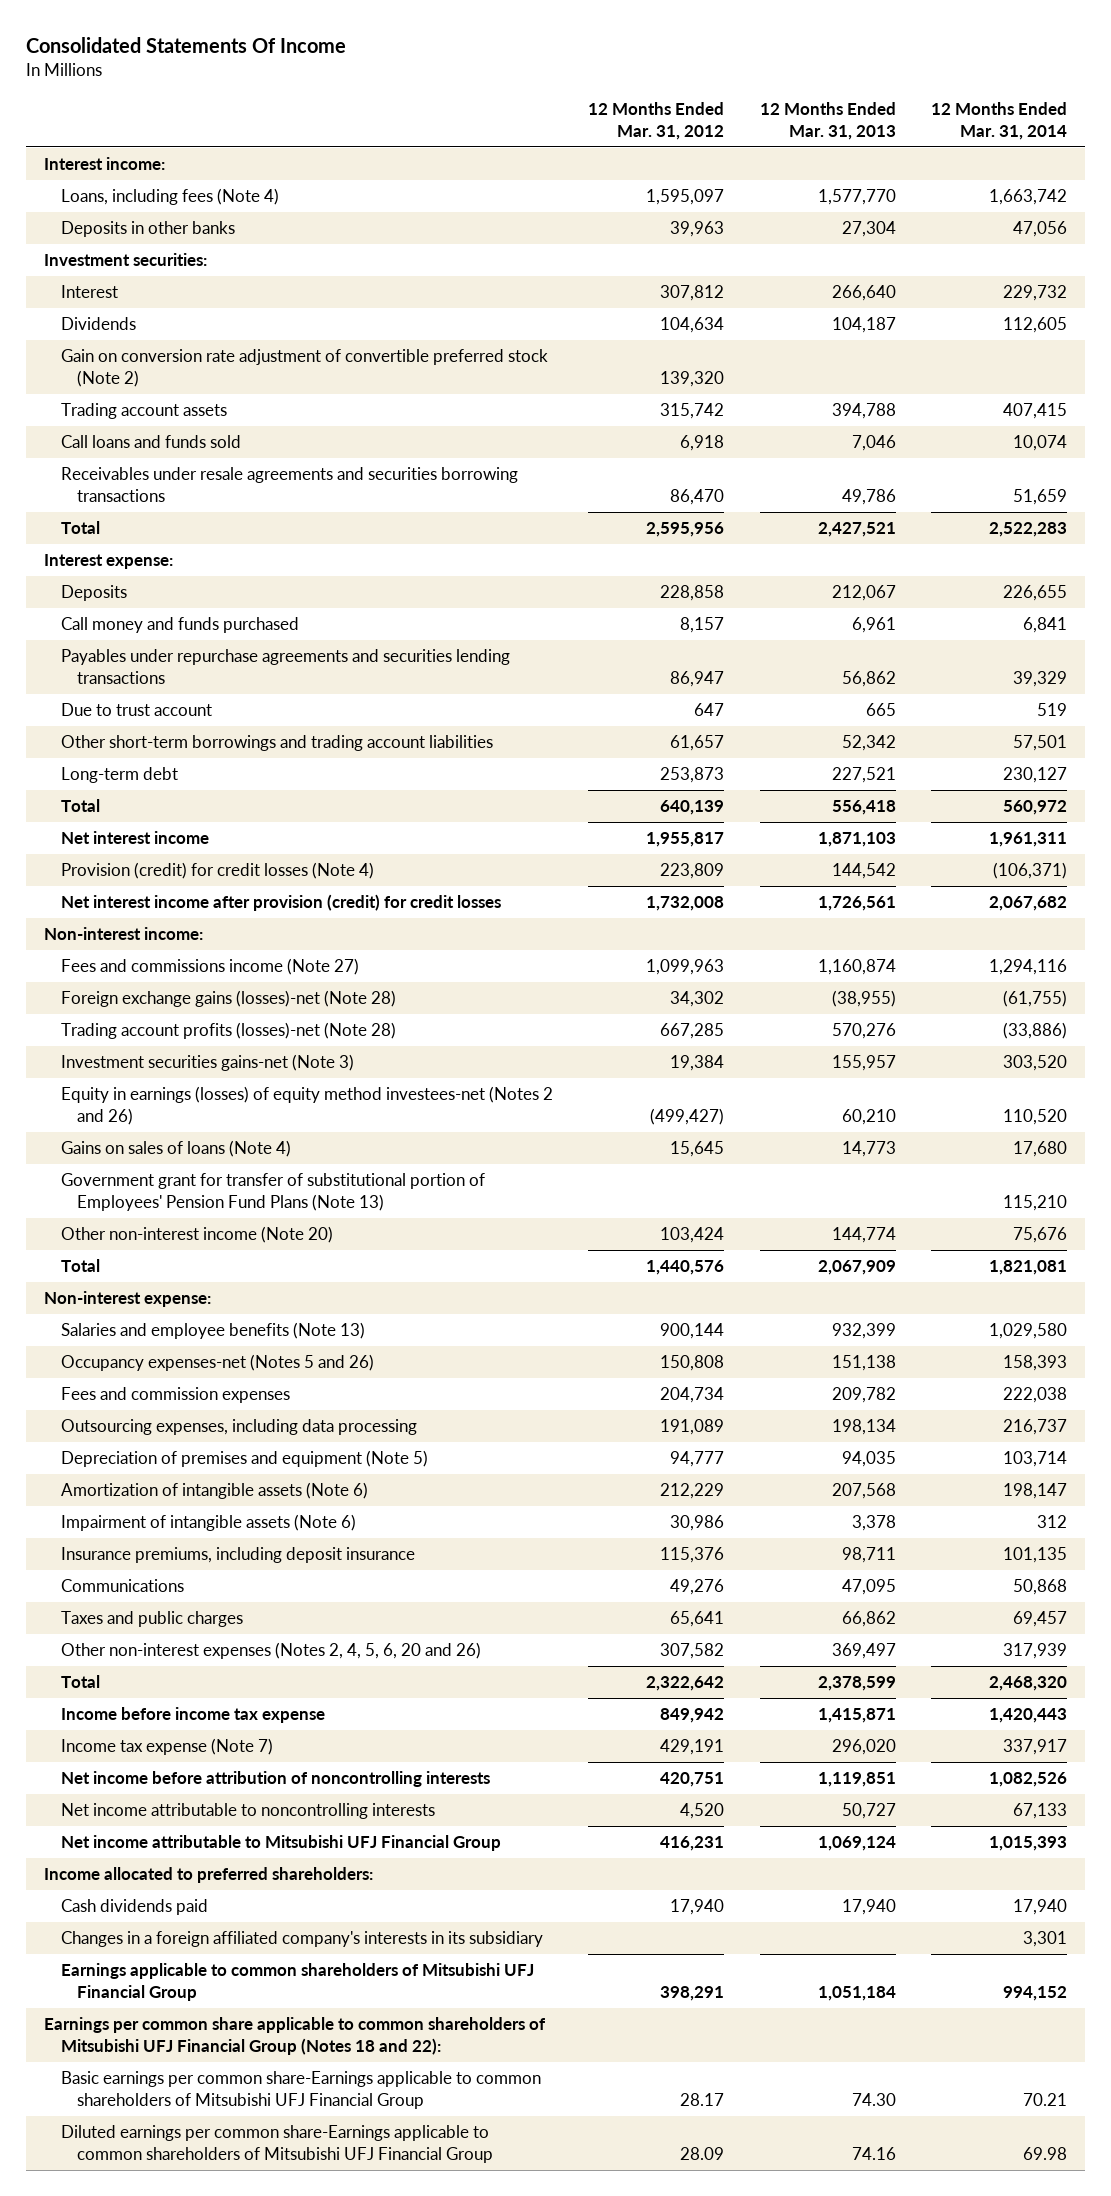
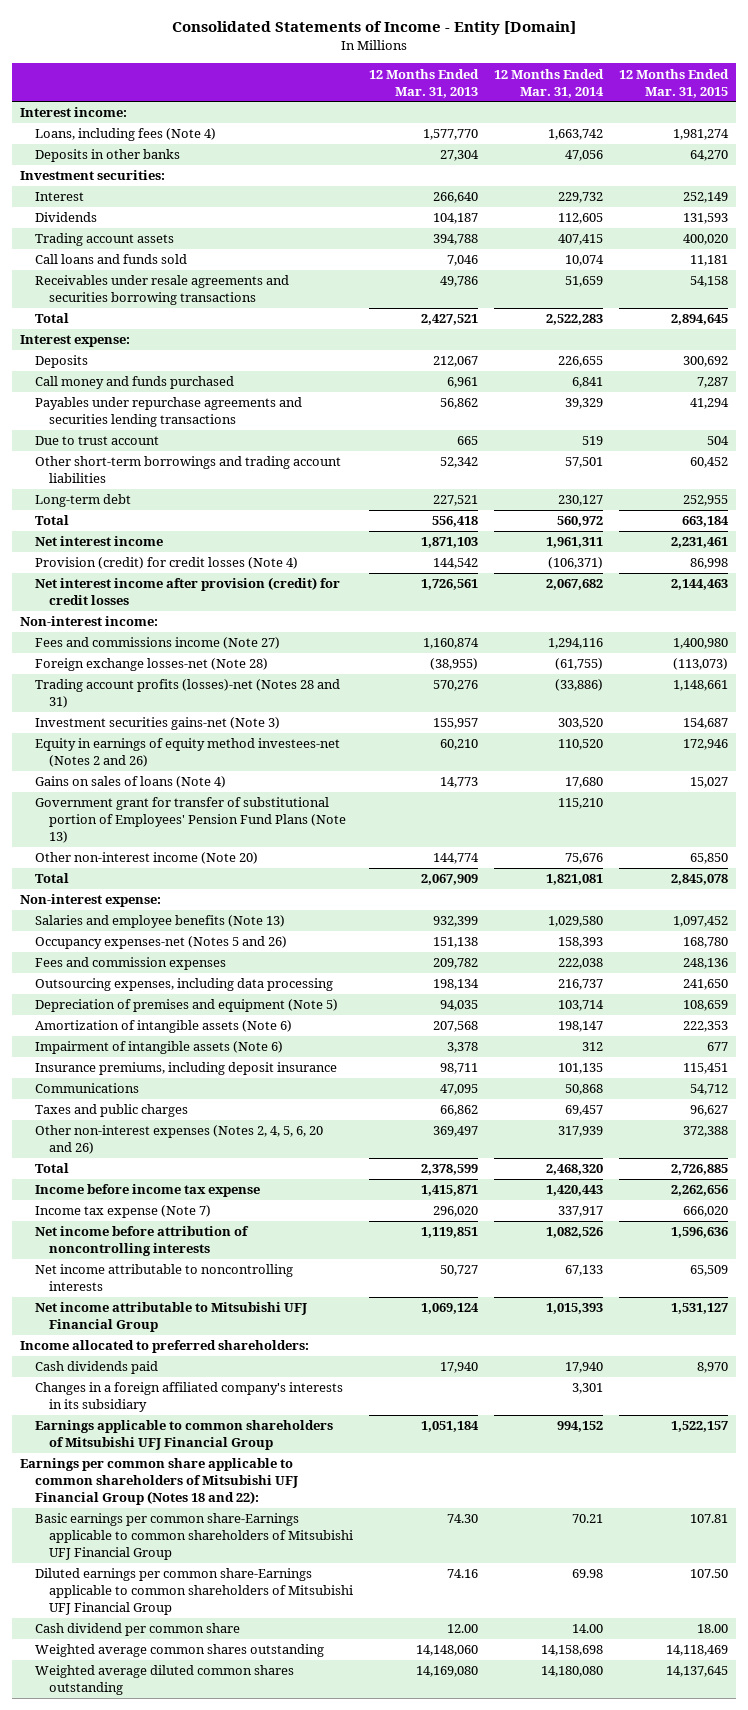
[26,36,347,53] Consolidated Statements Of Income -> [171,21,576,36] Consolidated Statements of Income - Entity [Domain]
[588,101,725,140] 12 Months Ended Mar. 31, 2012 -> none
none -> [618,68,729,98] 12 Months Ended Mar. 31, 2015
[60,349,548,387] Gain on conversion rate adjustment of convertible preferred stock (Note 2) -> none
[60,990,396,1008] Foreign exchange gains (losses)-net (Note 28) -> [34,658,268,672] Foreign exchange losses-net (Note 28)
[60,1022,396,1040] Trading account profits (losses)-net (Note 28) -> [34,679,340,709] Trading account profits (losses)-net (Notes 28 and 31)
[60,1086,553,1125] Equity in earnings (losses) of equity method investees-net (Notes 2 and 26) -> [34,738,340,768] Equity in earnings of equity method investees-net (Notes 2 and 26)
none -> [34,1623,240,1637] Cash dividend per common share
none -> [34,1644,324,1658] Weighted average common shares outstanding
none -> [34,1665,294,1696] Weighted average diluted common shares outstanding

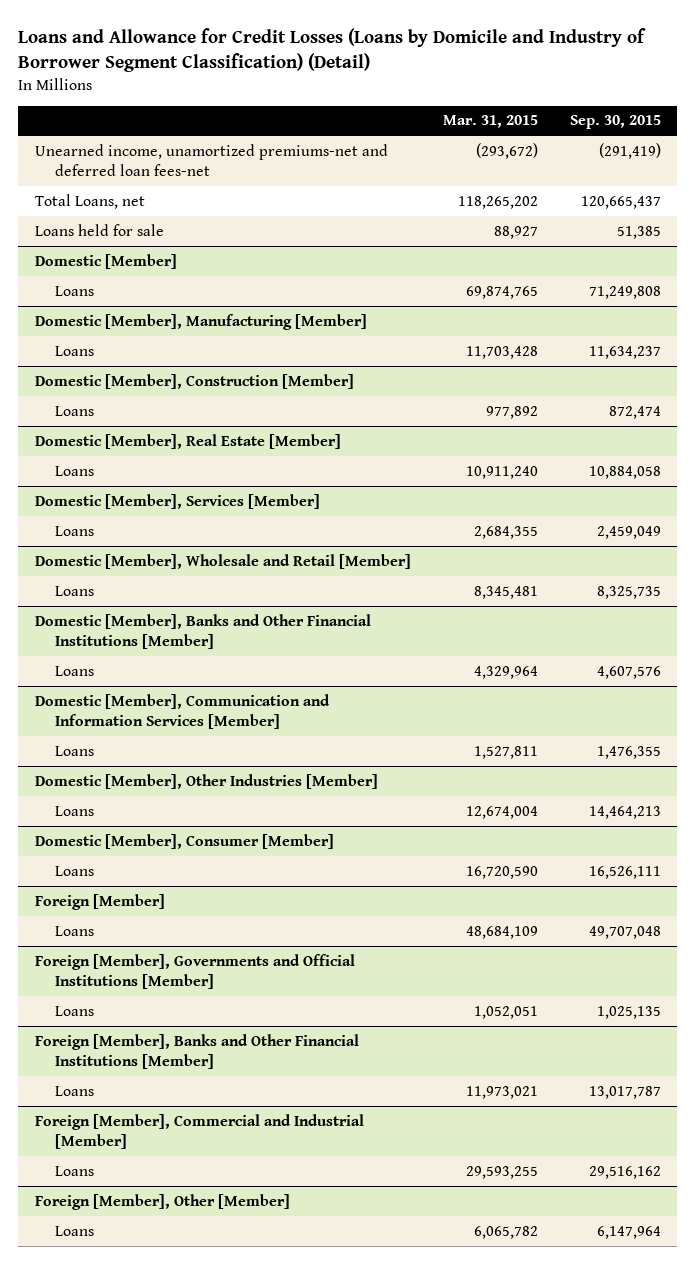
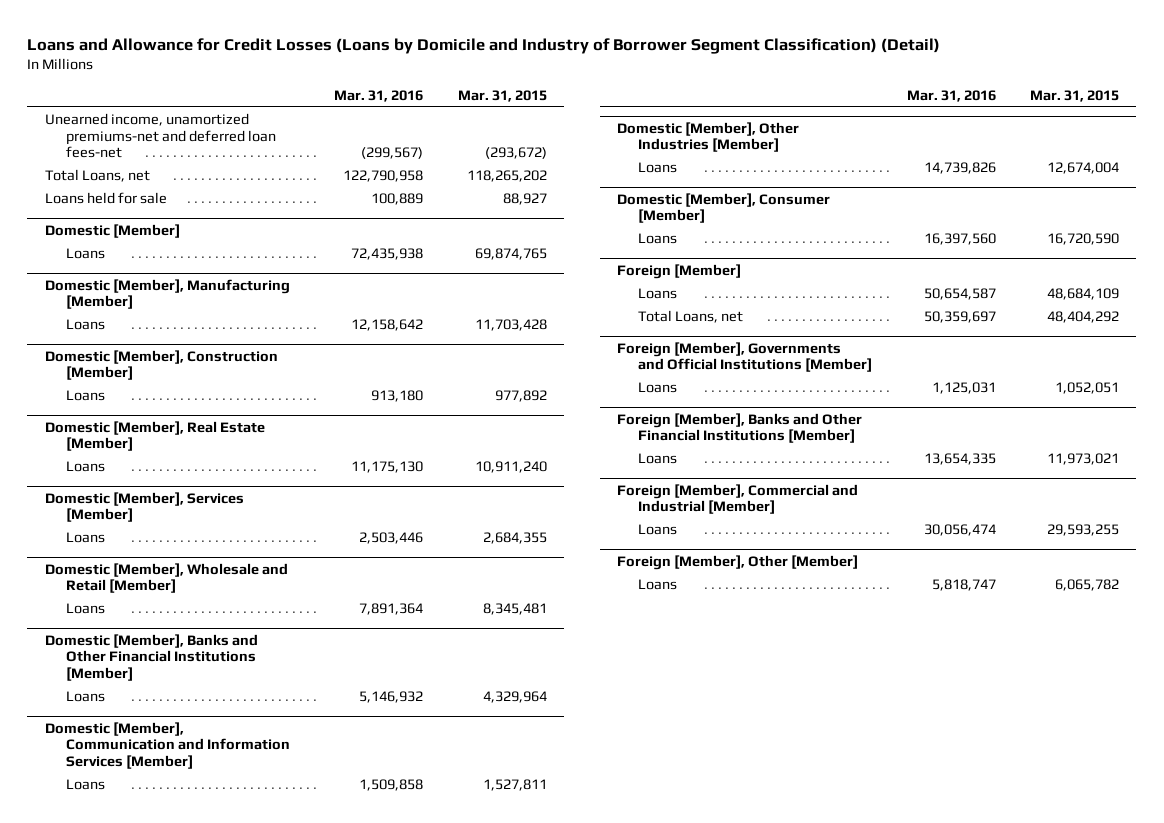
[570,115,662,130] Sep. 30, 2015 -> none
none -> [334,89,424,102] Mar. 31, 2016
none -> [638,310,744,324] Total Loans, net

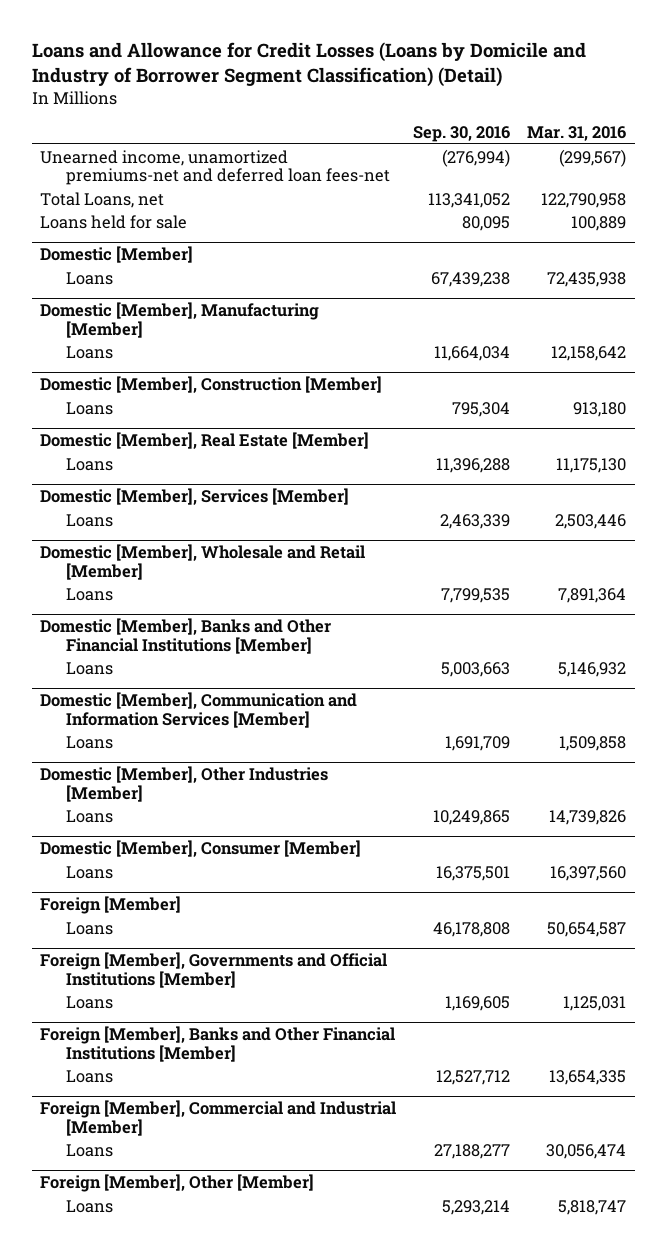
[457,89,547,102] Mar. 31, 2015 -> none
none -> [413,125,511,142] Sep. 30, 2016
[638,310,744,324] Total Loans, net -> none

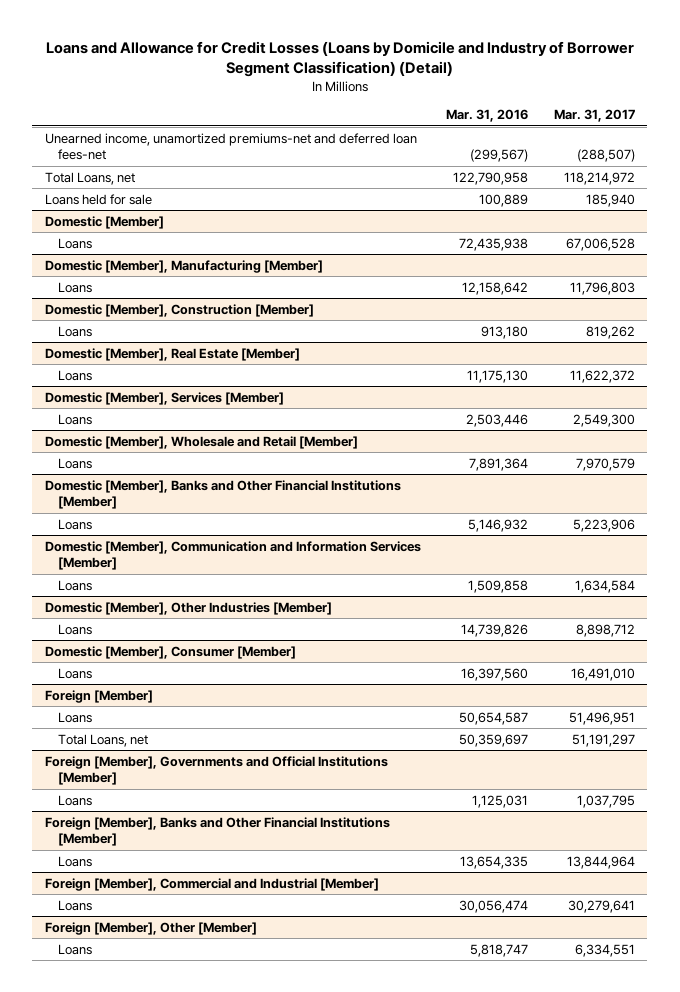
[413,125,511,142] Sep. 30, 2016 -> none
none -> [553,109,635,123] Mar. 31, 2017
none -> [58,733,149,747] Total Loans, net

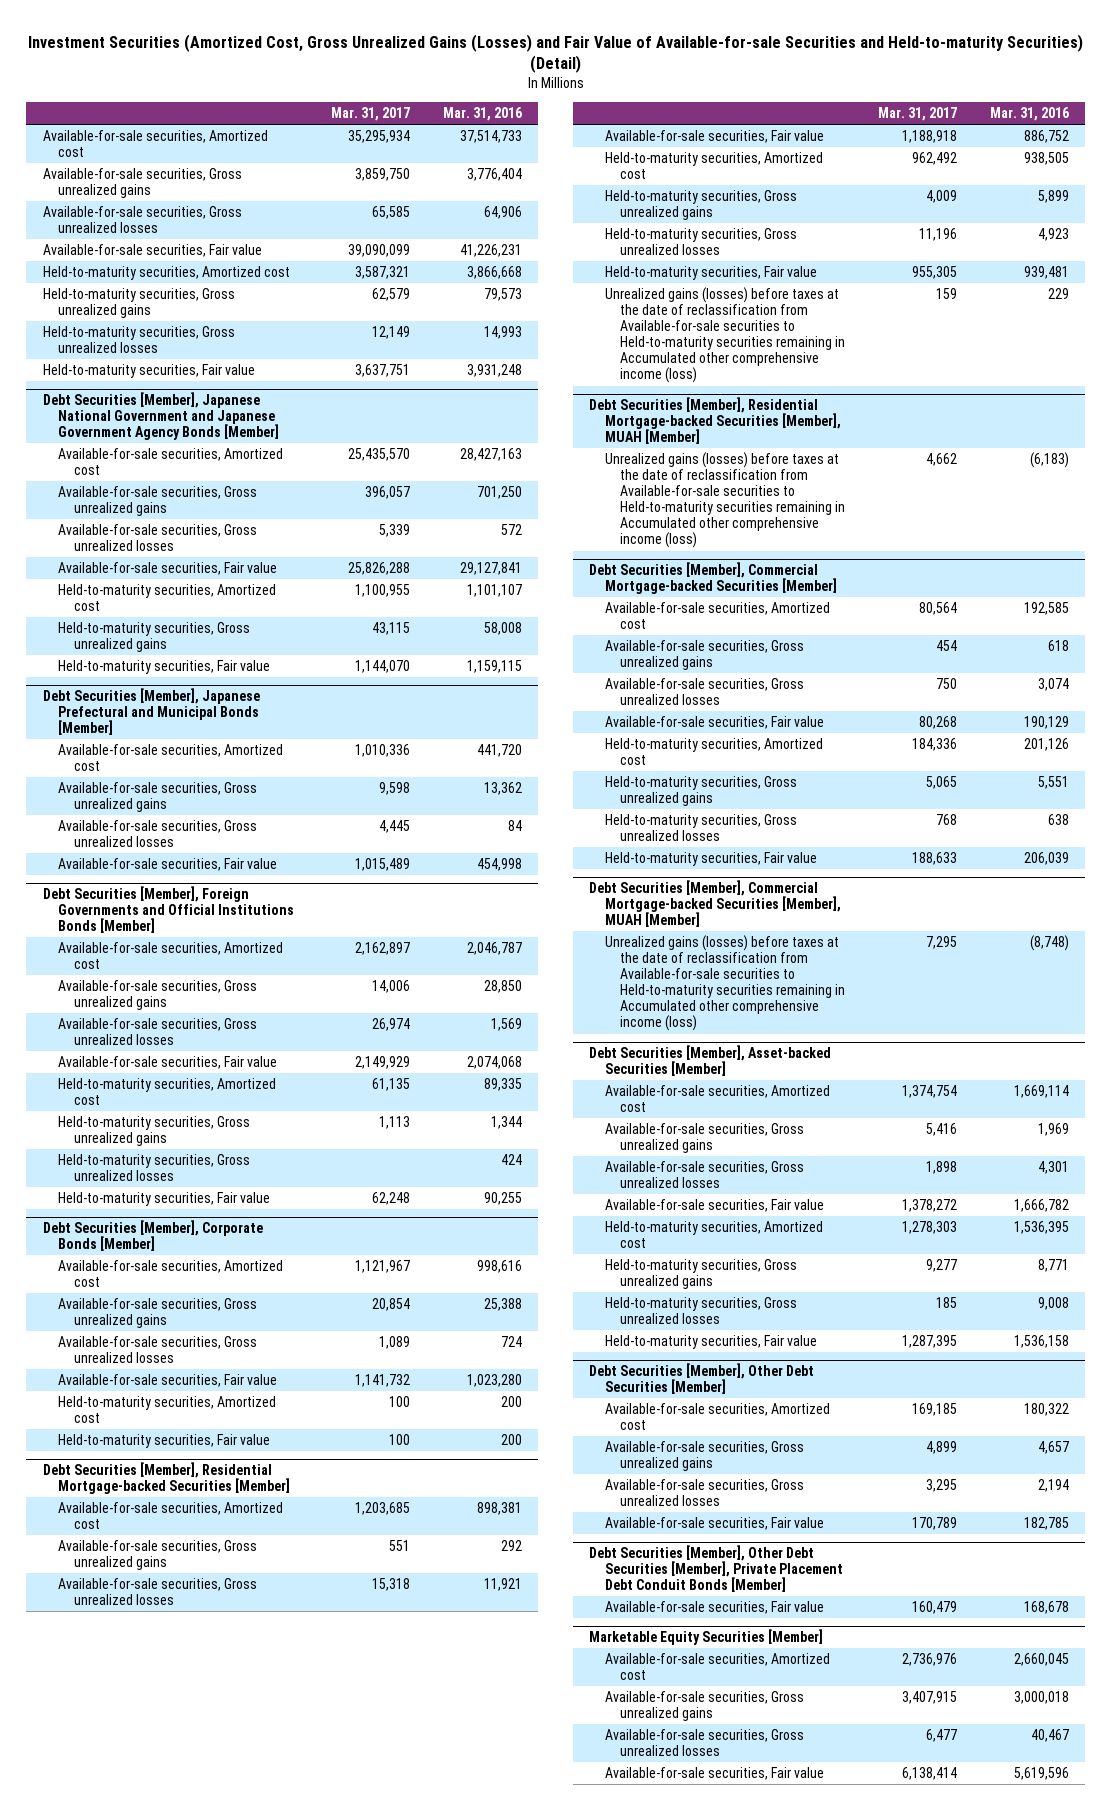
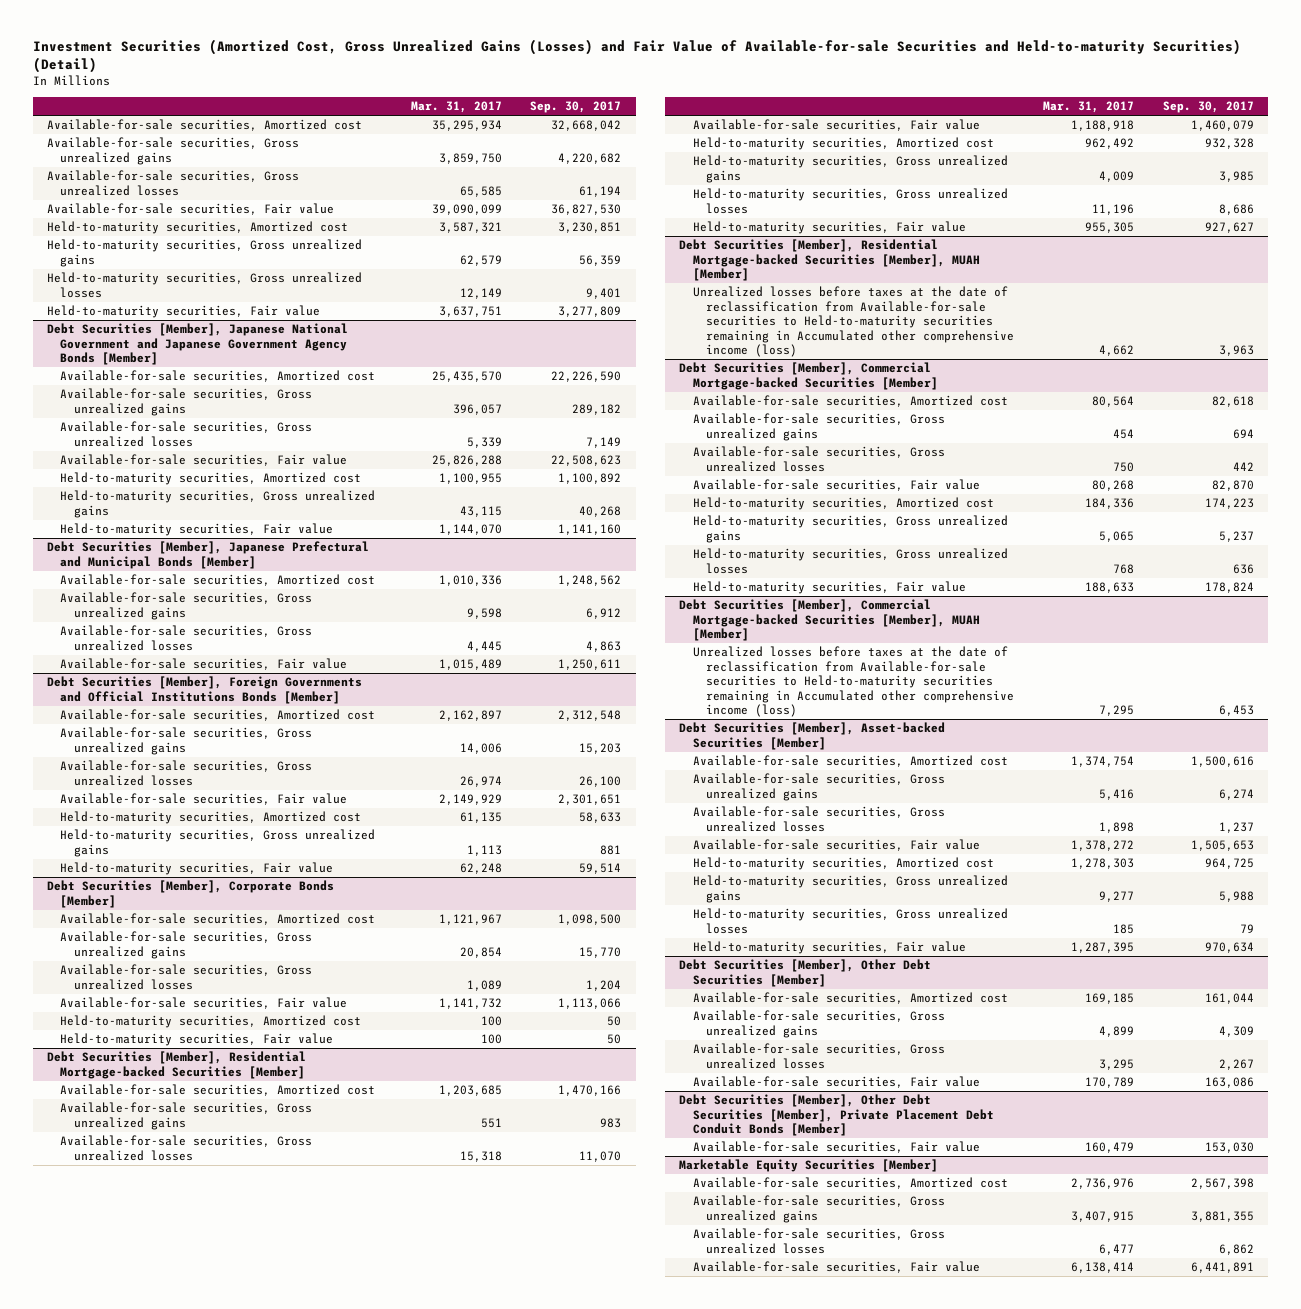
[442,106,522,121] Mar. 31, 2016 -> none
none -> [530,101,622,114] Sep. 30, 2017
[58,1154,251,1182] Held-to-maturity securities, Gross unrealized losses -> none
[604,287,846,384] Unrealized gains (losses) before taxes at the date of reclassification from Available-for-sale securities to Held-to-maturity securities remaining in Accumulated other comprehensive income (loss) -> none
[604,452,846,549] Unrealized gains (losses) before taxes at the date of reclassification from Available-for-sale securities to Held-to-maturity securities remaining in Accumulated other comprehensive income (loss) -> [692,286,1015,358] Unrealized losses before taxes at the date of reclassification from Available-for-sale securities to Held-to-maturity securities remaining in Accumulated other comprehensive income (loss)
[604,935,846,1032] Unrealized gains (losses) before taxes at the date of reclassification from Available-for-sale securities to Held-to-maturity securities remaining in Accumulated other comprehensive income (loss) -> [692,646,1015,718] Unrealized losses before taxes at the date of reclassification from Available-for-sale securities to Held-to-maturity securities remaining in Accumulated other comprehensive income (loss)

